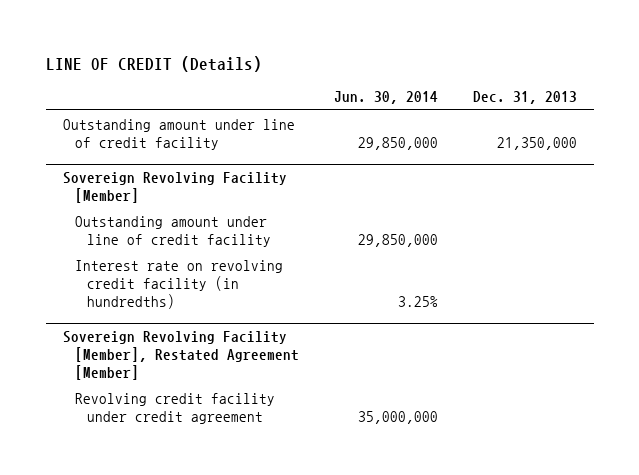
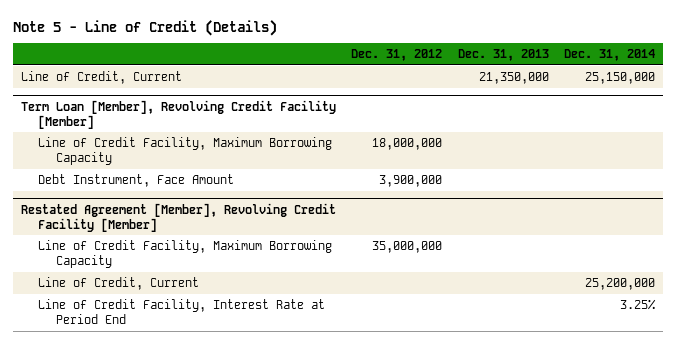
[45,55,262,72] LINE OF CREDIT (Details) -> [13,19,278,36] Note 5 - Line of Credit (Details)
[333,91,438,105] Jun. 30, 2014 -> none
none -> [351,49,443,62] Dec. 31, 2012
none -> [564,49,656,62] Dec. 31, 2014
[62,171,287,204] Sovereign Revolving Facility [Member] -> none
[75,215,272,247] Outstanding amount under line of credit facility -> none
[75,259,284,310] Interest rate on revolving credit facility (in hundredths) -> none
[62,118,295,150] Outstanding amount under line of credit facility -> [20,70,182,84] Line of Credit, Current
none -> [20,99,336,129] Term Loan [Member], Revolving Credit Facility [Member]
none -> [38,136,333,166] Line of Credit Facility, Maximum Borrowing Capacity
none -> [38,173,235,187] Debt Instrument, Face Amount
[62,330,300,381] Sovereign Revolving Facility [Member], Restated Agreement [Member] -> [20,202,336,232] Restated Agreement [Member], Revolving Credit Facility [Member]
[75,392,276,424] Revolving credit facility under credit agreement -> [38,239,333,269] Line of Credit Facility, Maximum Borrowing Capacity
none -> [38,276,200,290] Line of Credit, Current
none -> [38,298,326,325] Line of Credit Facility, Interest Rate at Period End

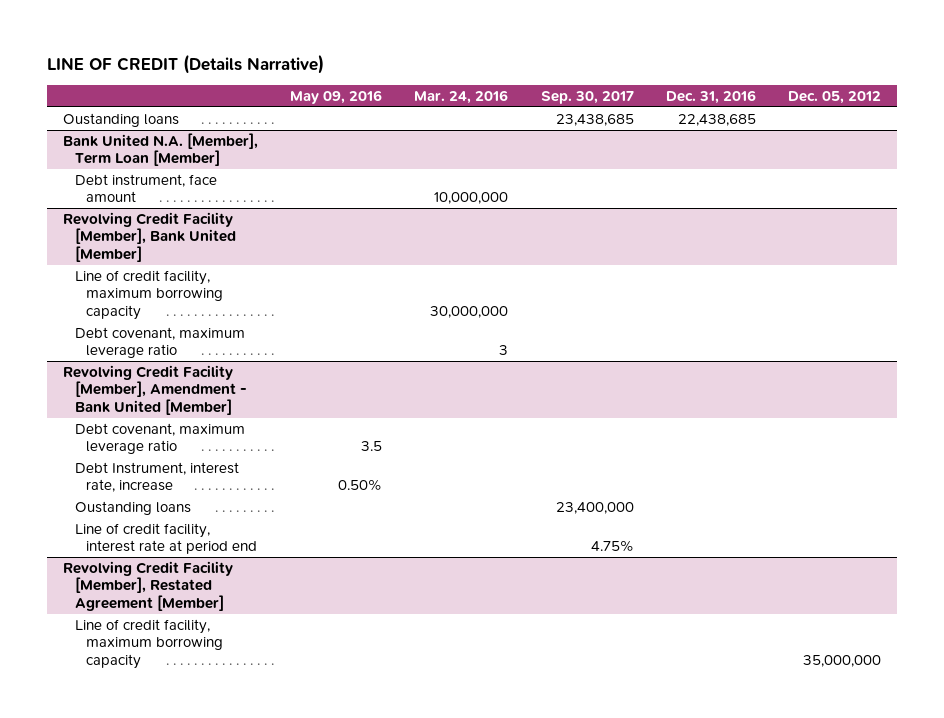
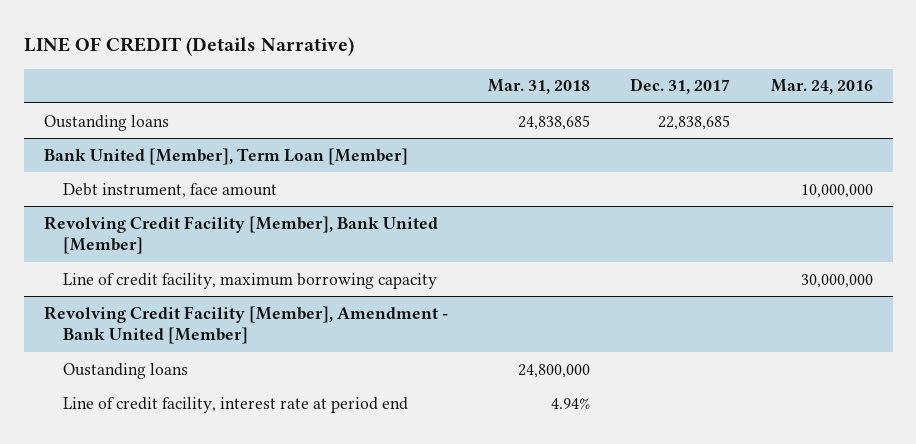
[290,89,383,104] May 09, 2016 -> none
[540,90,634,104] Sep. 30, 2017 -> none
[665,89,756,104] Dec. 31, 2016 -> none
[787,90,881,104] Dec. 05, 2012 -> none
none -> [488,79,591,95] Mar. 31, 2018
none -> [630,78,731,95] Dec. 31, 2017
[63,132,259,167] Bank United N.A. [Member], Term Loan [Member] -> [43,147,408,165] Bank United [Member], Term Loan [Member]
[74,326,245,359] Debt covenant, maximum leverage ratio -> none
[74,422,245,455] Debt covenant, maximum leverage ratio -> none
[74,461,239,493] Debt Instrument, interest rate, increase -> none
[63,560,234,611] Revolving Credit Facility [Member], Restated Agreement [Member] -> none
[74,618,223,669] Line of credit facility, maximum borrowing capacity -> none

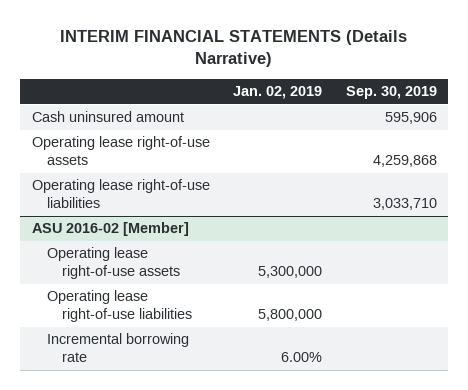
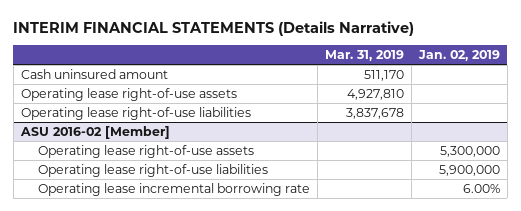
[345,86,437,100] Sep. 30, 2019 -> none
none -> [325,50,405,62] Mar. 31, 2019
[258,309,323,322] 5,800,000 -> [439,164,501,176] 5,900,000
[46,333,189,363] Incremental borrowing rate -> [38,182,311,196] Operating lease incremental borrowing rate

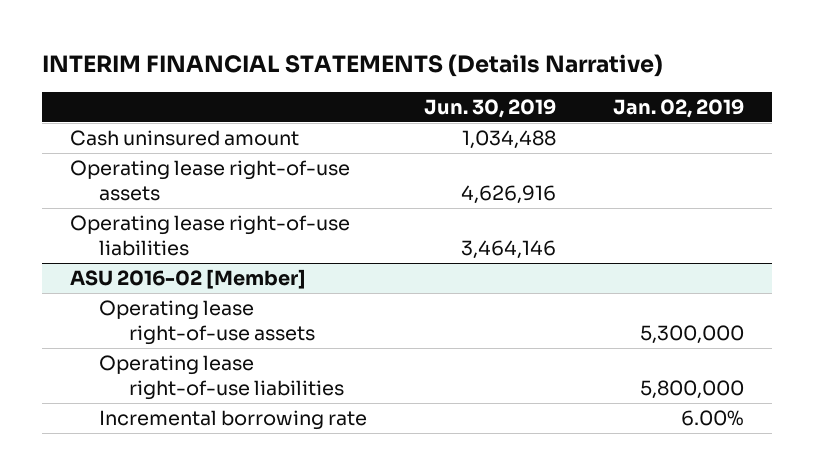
[325,50,405,62] Mar. 31, 2019 -> none
none -> [424,98,557,118] Jun. 30, 2019
[439,164,501,176] 5,900,000 -> [639,379,744,399] 5,800,000
[38,182,311,196] Operating lease incremental borrowing rate -> [99,410,368,431] Incremental borrowing rate

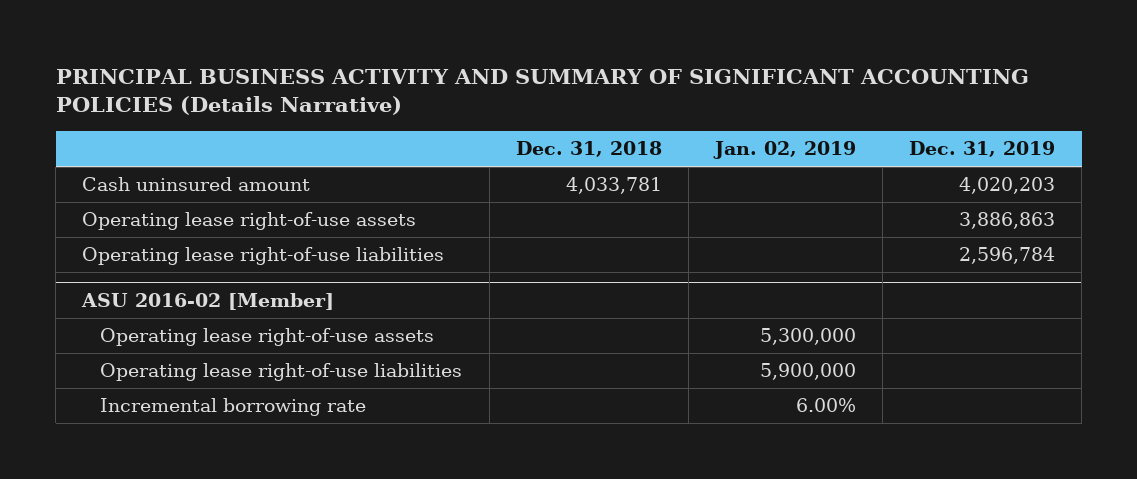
[41,54,663,78] INTERIM FINANCIAL STATEMENTS (Details Narrative) -> [55,68,1029,116] PRINCIPAL BUSINESS ACTIVITY AND SUMMARY OF SIGNIFICANT ACCOUNTING POLICIES (Details Narrative)
[424,98,557,118] Jun. 30, 2019 -> none
none -> [515,141,662,158] Dec. 31, 2018
none -> [909,141,1056,158] Dec. 31, 2019
[639,379,744,399] 5,800,000 -> [760,363,857,381] 5,900,000

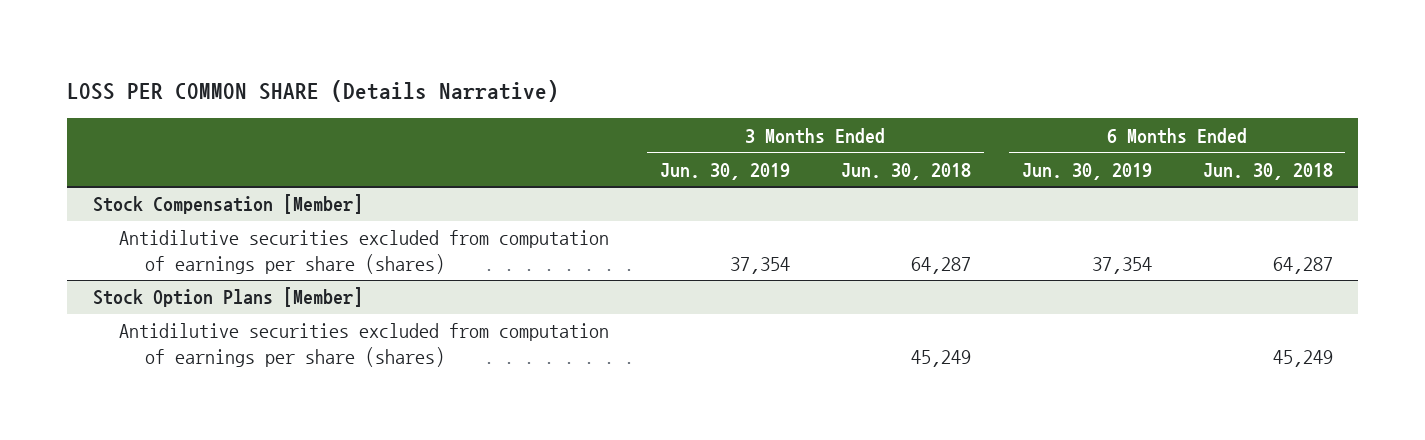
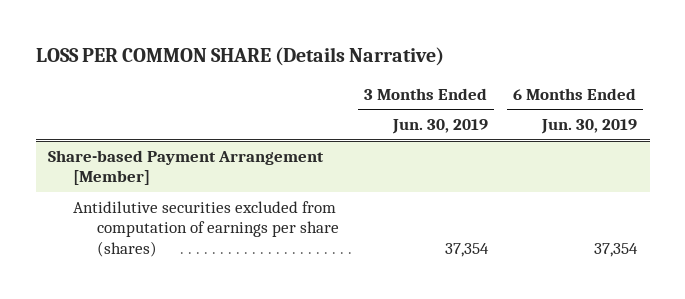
[840,162,971,180] Jun. 30, 2018 -> none
[1202,162,1333,180] Jun. 30, 2018 -> none
[92,194,363,215] Stock Compensation [Member] -> [48,149,325,186] Share-based Payment Arrangement [Member]
[92,287,363,308] Stock Option Plans [Member] -> none
[119,323,610,367] Antidilutive securities excluded from computation of earnings per share (shares) -> none

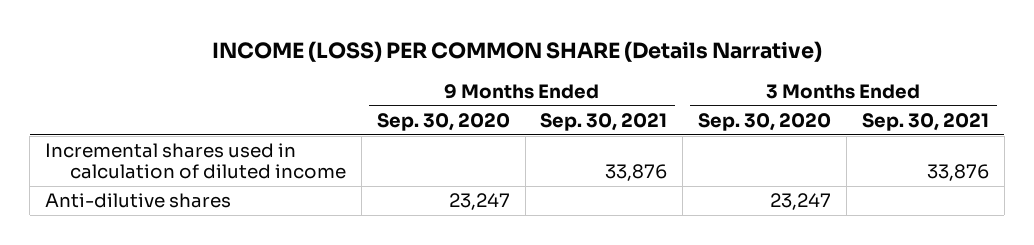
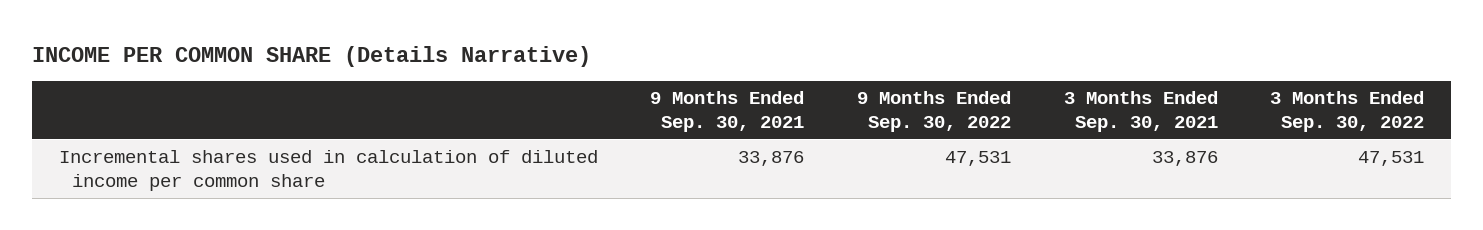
[212,41,823,63] INCOME (LOSS) PER COMMON SHARE (Details Narrative) -> [32,45,592,67] INCOME PER COMMON SHARE (Details Narrative)
[376,113,510,132] Sep. 30, 2020 -> none
[698,113,832,132] Sep. 30, 2020 -> none
none -> [857,91,1012,133] 9 Months Ended Sep. 30, 2022
none -> [1270,91,1425,133] 3 Months Ended Sep. 30, 2022
[45,193,232,209] Anti-dilutive shares -> none
[45,143,346,180] Incremental shares used in calculation of diluted income -> [58,150,598,192] Incremental shares used in calculation of diluted income per common share

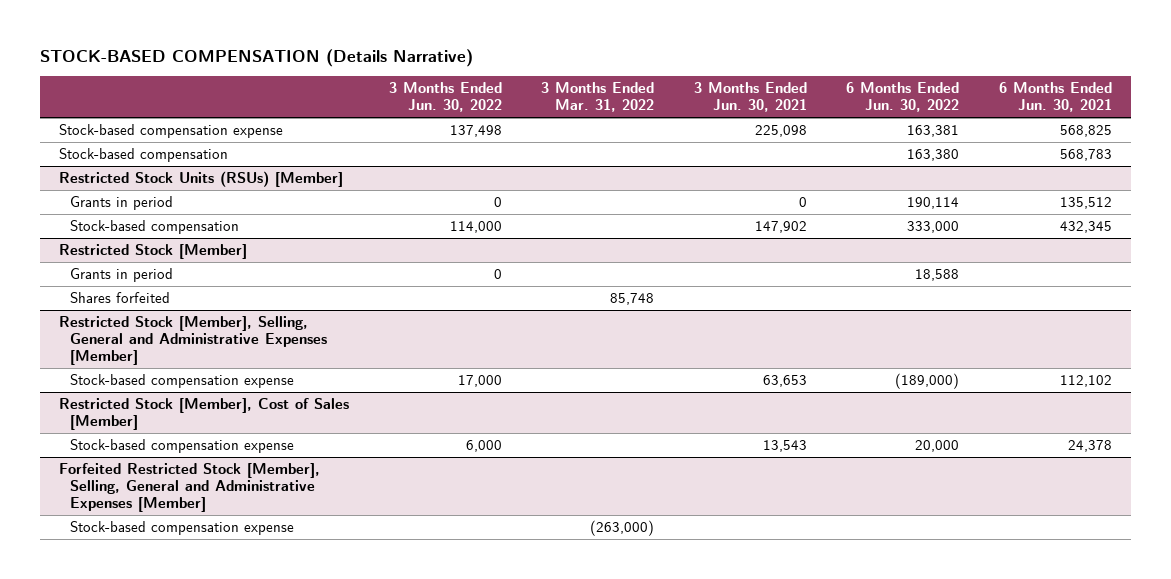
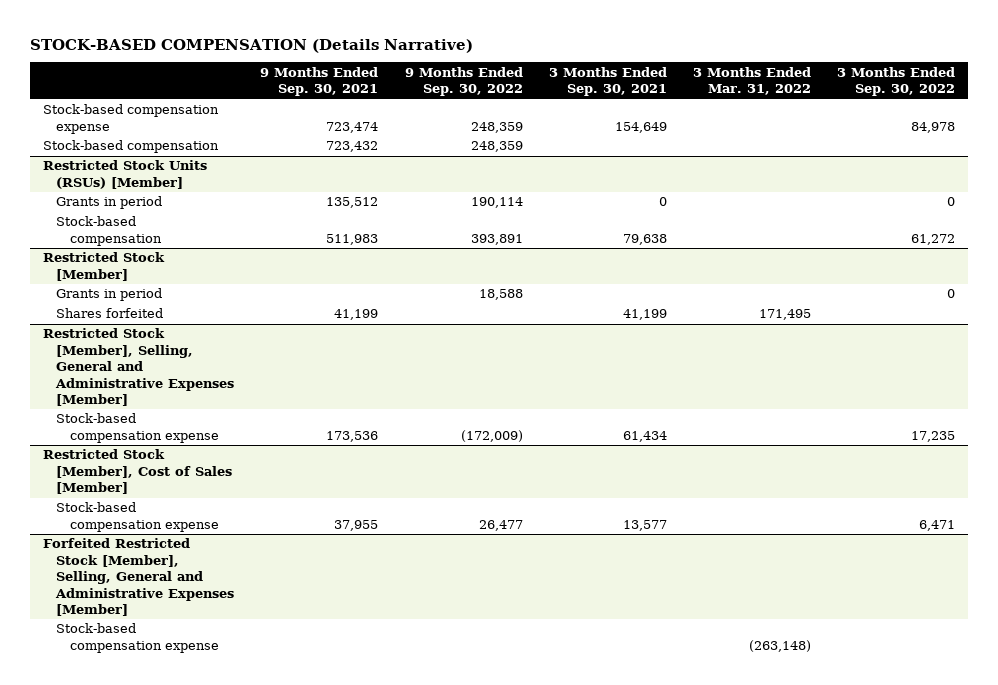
[388,82,502,113] 3 Months Ended Jun. 30, 2022 -> none
[693,82,807,113] 3 Months Ended Jun. 30, 2021 -> none
[846,82,960,113] 6 Months Ended Jun. 30, 2022 -> none
[998,82,1112,113] 6 Months Ended Jun. 30, 2021 -> none
none -> [260,66,379,97] 9 Months Ended Sep. 30, 2021
none -> [404,66,523,97] 9 Months Ended Sep. 30, 2022
none -> [548,66,667,97] 3 Months Ended Sep. 30, 2021
none -> [836,66,955,97] 3 Months Ended Sep. 30, 2022
[610,293,655,306] 85,748 -> [758,309,811,321] 171,495
[590,520,655,537] (263,000) -> [748,639,811,652] (263,148)

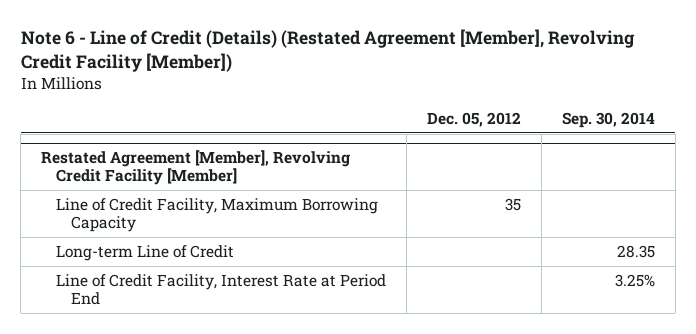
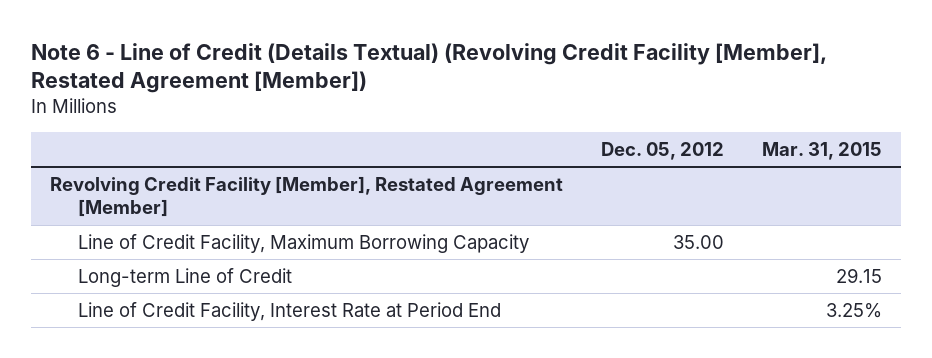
[20,29,635,73] Note 6 - Line of Credit (Details) (Restated Agreement [Member], Revolving Credit Facility [Member]) -> [30,42,827,94] Note 6 - Line of Credit (Details Textual) (Revolving Credit Facility [Member], Restated Agreement [Member])
[561,111,655,128] Sep. 30, 2014 -> none
none -> [761,141,882,160] Mar. 31, 2015
[41,149,351,186] Restated Agreement [Member], Revolving Credit Facility [Member] -> [49,175,563,218] Revolving Credit Facility [Member], Restated Agreement [Member]
[504,197,521,211] 35 -> [672,234,724,249] 35.00

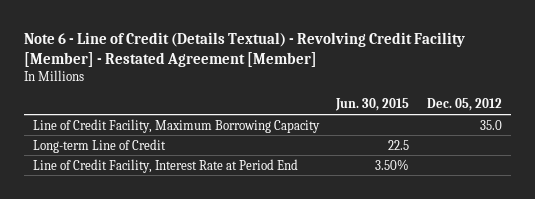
[30,42,827,94] Note 6 - Line of Credit (Details Textual) (Revolving Credit Facility [Member], Restated Agreement [Member]) -> [24,31,466,67] Note 6 - Line of Credit (Details Textual) - Revolving Credit Facility [Member] - Restated Agreement [Member]
[761,141,882,160] Mar. 31, 2015 -> none
none -> [335,98,410,112] Jun. 30, 2015
[49,175,563,218] Revolving Credit Facility [Member], Restated Agreement [Member] -> none
[77,233,529,253] Line of Credit Facility, Maximum Borrowing Capacity -> none
[77,267,292,287] Long-term Line of Credit -> none
[77,301,501,321] Line of Credit Facility, Interest Rate at Period End -> none
none -> [32,118,320,133] Line of Credit Facility, Maximum Borrowing Capacity
none -> [32,138,166,153] Long-term Line of Credit
none -> [32,158,298,173] Line of Credit Facility, Interest Rate at Period End

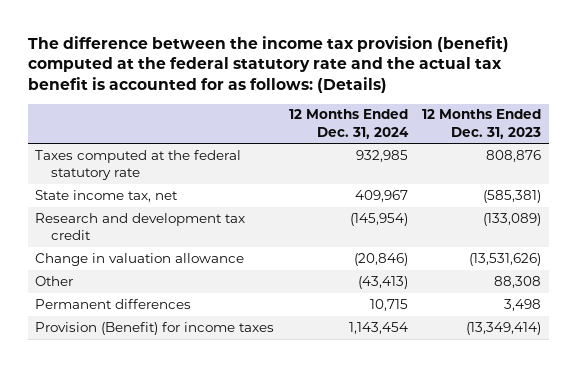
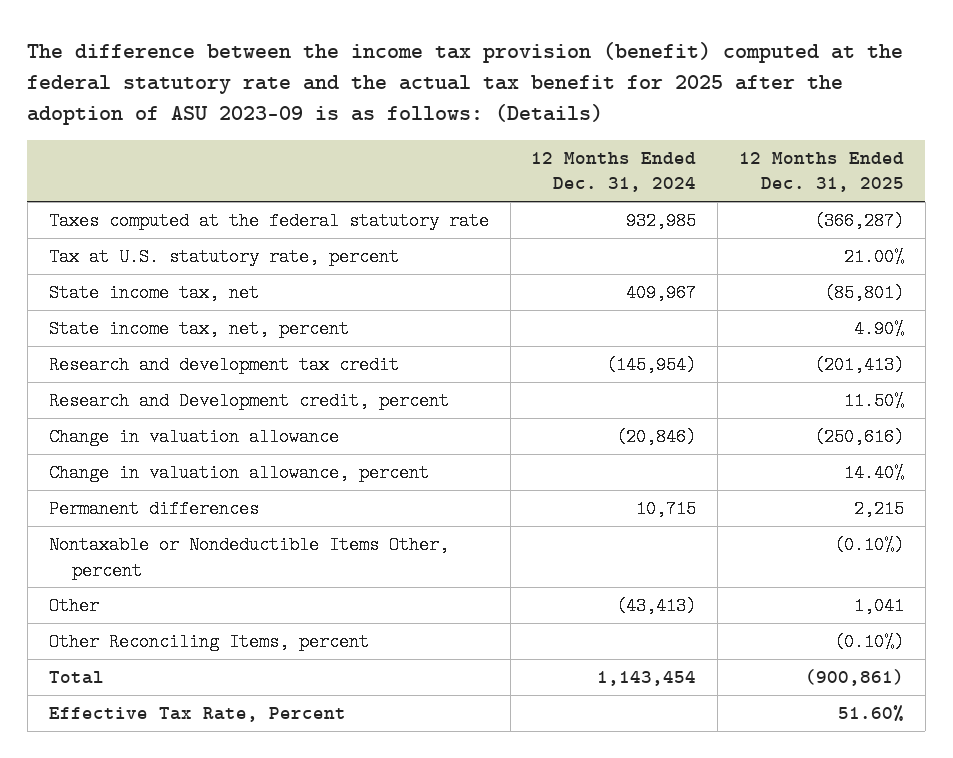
[27,35,509,94] The difference between the income tax provision (benefit) computed at the federal statutory rate and the actual tax benefit is accounted for as follows: (Details) -> [27,42,904,125] The difference between the income tax provision (benefit) computed at the federal statutory rate and the actual tax benefit for 2025 after the adoption of ASU 2023-09 is as follows: (Details)
[422,109,542,139] 12 Months Ended Dec. 31, 2023 -> none
none -> [739,151,905,193] 12 Months Ended Dec. 31, 2025
none -> [48,247,399,266] Tax at U.S. statutory rate, percent
none -> [48,319,349,338] State income tax, net, percent
none -> [48,391,449,410] Research and Development credit, percent
none -> [48,463,429,482] Change in valuation allowance, percent
none -> [48,535,449,580] Nontaxable or Nondeductible Items Other, percent
[35,275,74,286] Other -> [48,596,99,615] Other
none -> [48,632,369,651] Other Reconciling Items, percent
[35,321,275,335] Provision (Benefit) for income taxes -> [48,670,104,684] Total
none -> [48,706,346,722] Effective Tax Rate, Percent

